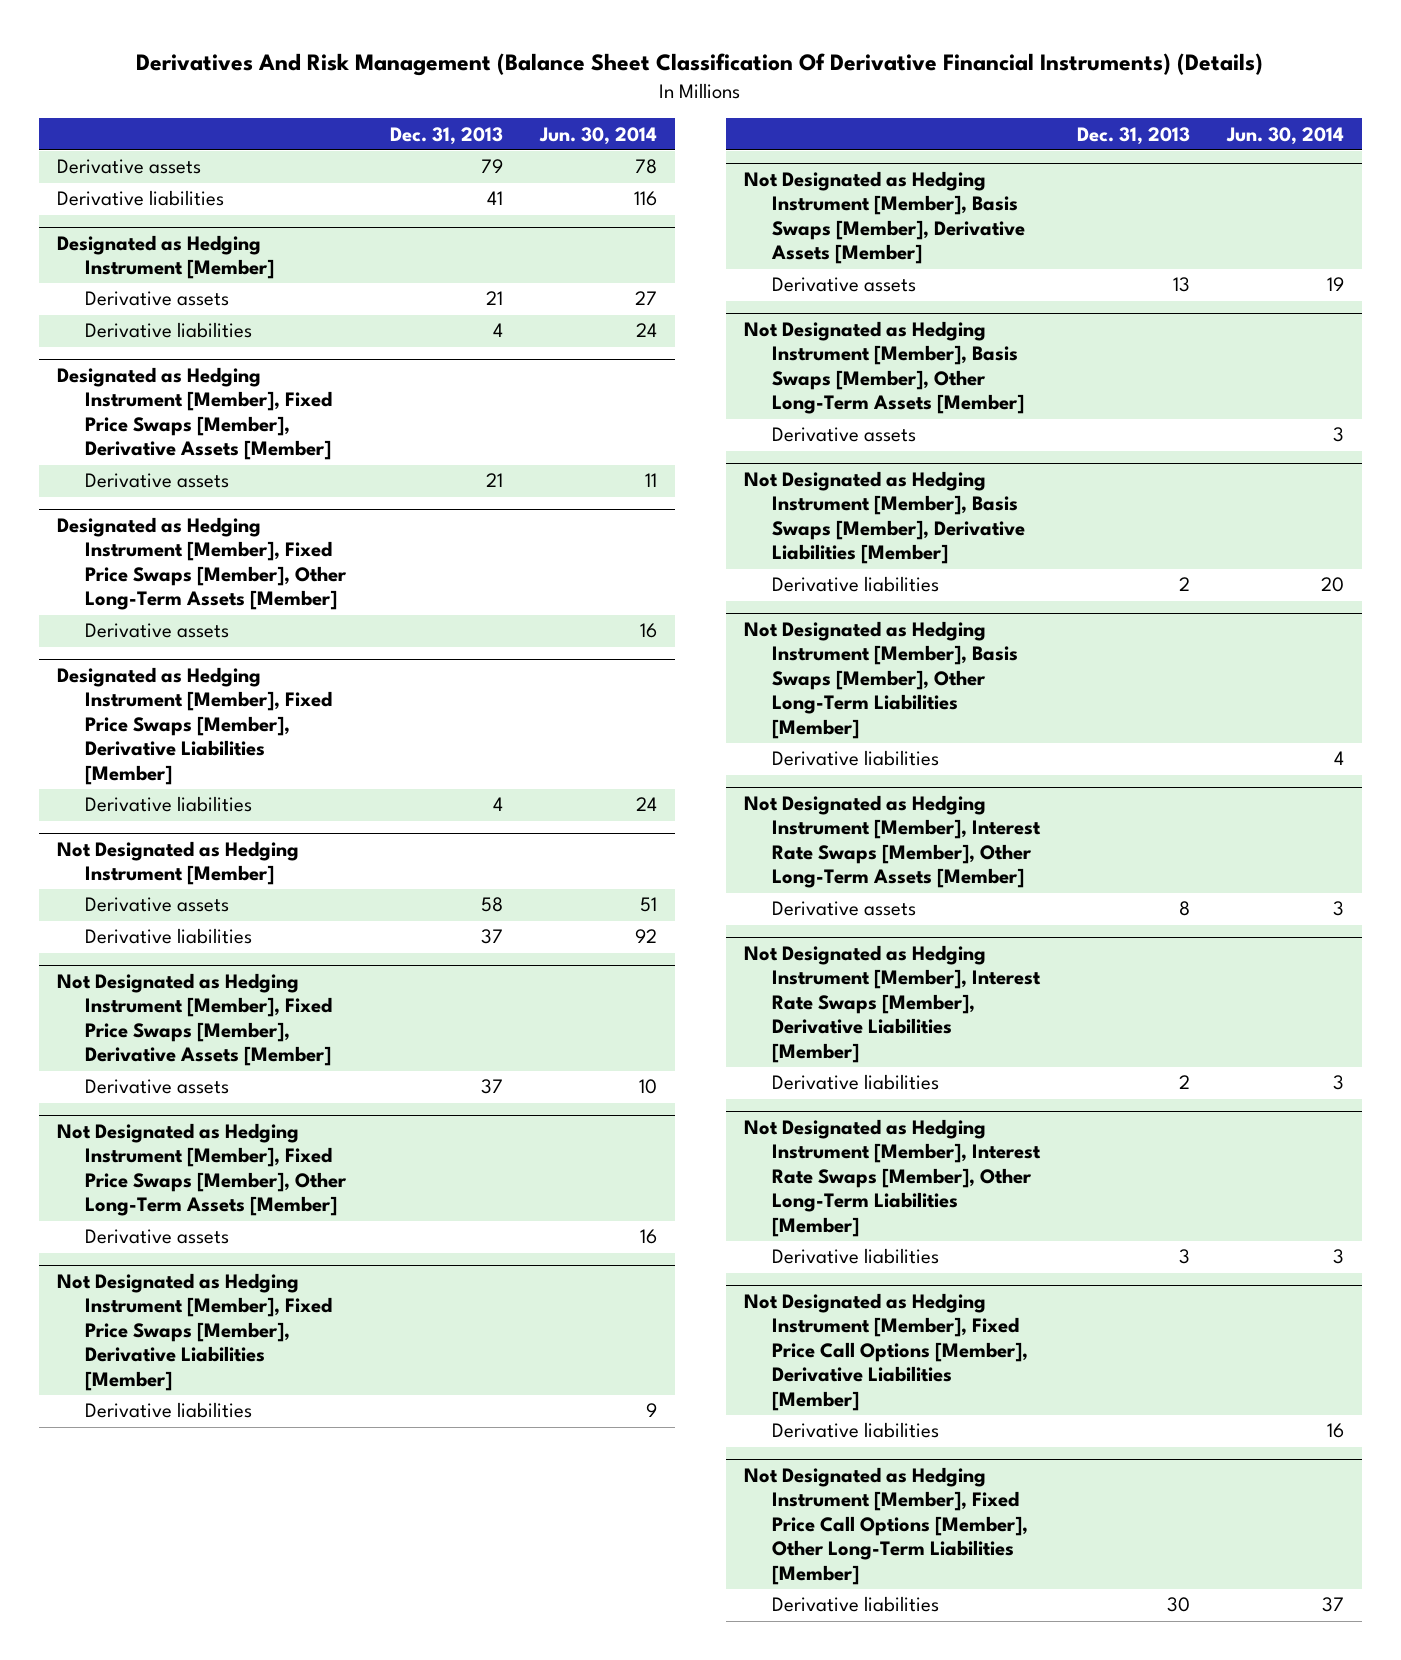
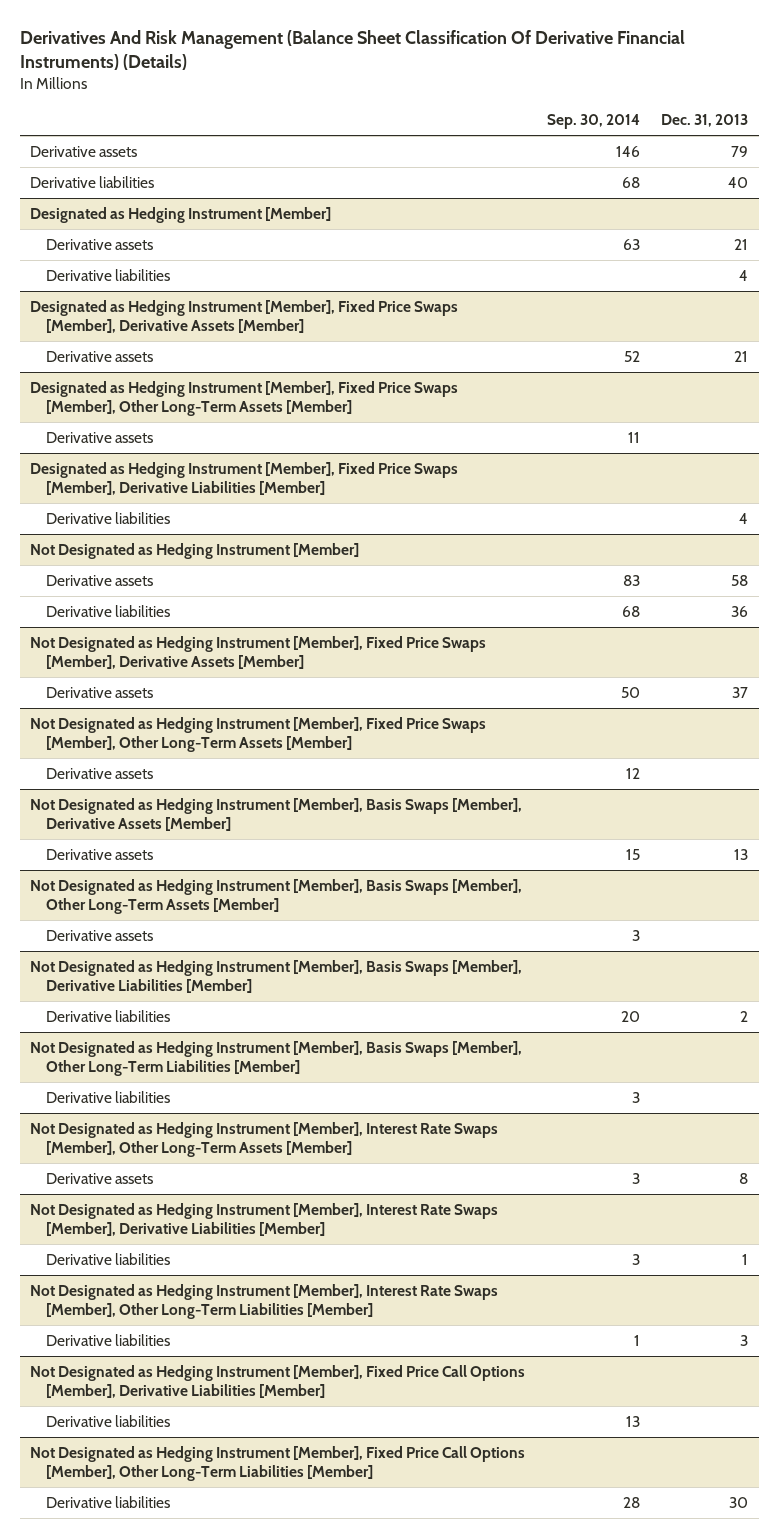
[538,126,657,145] Jun. 30, 2014 -> none
none -> [546,114,640,130] Sep. 30, 2014
[486,191,503,206] 41 -> [728,177,749,189] 40
[480,929,503,945] 37 -> [731,606,749,618] 36
[57,1272,332,1392] Not Designated as Hedging Instrument [Member], Fixed Price Swaps [Member], Derivative Liabilities [Member] -> none
[84,1402,252,1419] Derivative liabilities -> none
[1178,1075,1190,1090] 2 -> [742,1254,749,1266] 1

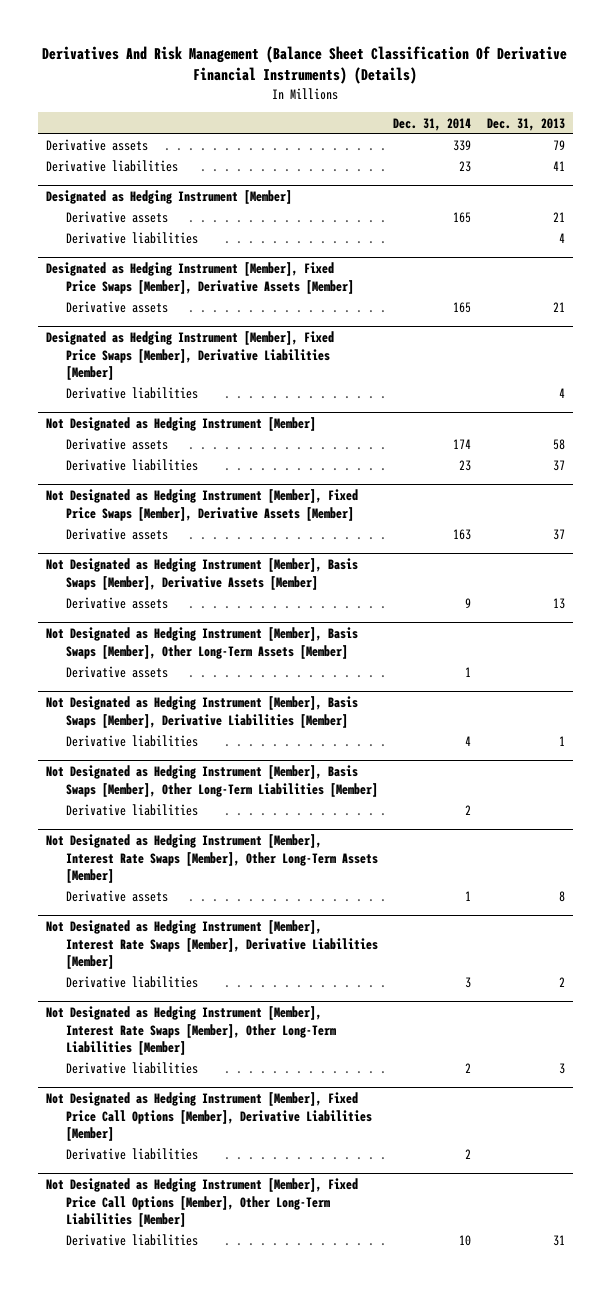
[546,114,640,130] Sep. 30, 2014 -> none
none -> [393,117,472,131] Dec. 31, 2014
[728,177,749,189] 40 -> [552,161,565,172] 41
[30,381,459,416] Designated as Hedging Instrument [Member], Fixed Price Swaps [Member], Other Long-Term Assets [Member] -> none
[45,432,153,444] Derivative assets -> none
[731,606,749,618] 36 -> [552,460,565,472] 37
[30,717,487,752] Not Designated as Hedging Instrument [Member], Fixed Price Swaps [Member], Other Long-Term Assets [Member] -> none
[45,768,153,780] Derivative assets -> none
[740,1011,749,1023] 2 -> [558,736,565,747] 1
[742,1254,749,1266] 1 -> [558,977,565,988] 2
[729,1497,749,1509] 30 -> [552,1235,565,1247] 31

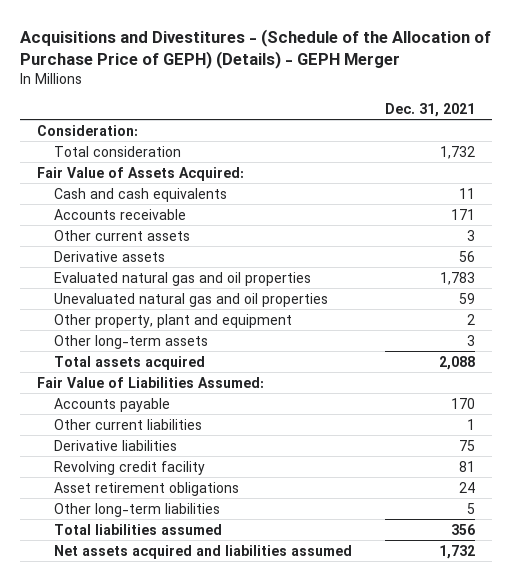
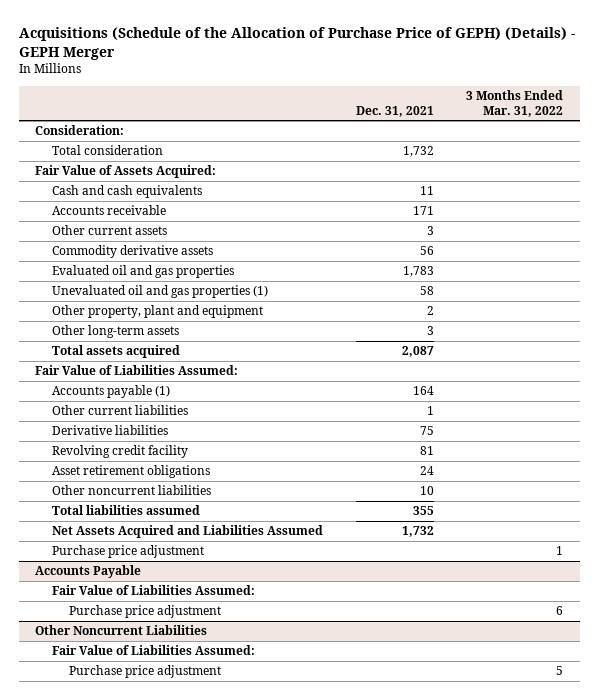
[20,28,492,69] Acquisitions and Divestitures - (Schedule of the Allocation of Purchase Price of GEPH) (Details) - GEPH Merger -> [18,26,575,60] Acquisitions (Schedule of the Allocation of Purchase Price of GEPH) (Details) - GEPH Merger
none -> [466,89,564,117] 3 Months Ended Mar. 31, 2022
[53,250,165,262] Derivative assets -> [52,245,214,259] Commodity derivative assets
[53,271,311,286] Evaluated natural gas and oil properties -> [52,265,235,279] Evaluated oil and gas properties
[53,292,328,307] Unevaluated natural gas and oil properties -> [52,285,269,299] Unevaluated oil and gas properties (1)
[459,292,476,304] 59 -> [419,286,434,296] 58
[439,355,476,370] 2,088 -> [401,346,434,358] 2,087
[53,397,170,412] Accounts payable -> [52,385,171,399] Accounts payable (1)
[451,397,476,409] 170 -> [412,386,434,396] 164
[53,502,220,517] Other long-term liabilities -> [52,485,212,496] Other noncurrent liabilities
[467,502,476,514] 5 -> [419,486,434,496] 10
[451,523,476,535] 356 -> [412,506,434,516] 355
[53,544,352,559] Net assets acquired and liabilities assumed -> [52,525,324,539] Net Assets Acquired and Liabilities Assumed
none -> [52,545,205,559] Purchase price adjustment
none -> [35,565,142,579] Accounts Payable
none -> [52,585,256,596] Fair Value of Liabilities Assumed:
none -> [68,605,221,619] Purchase price adjustment
none -> [35,625,208,636] Other Noncurrent Liabilities
none -> [52,645,256,656] Fair Value of Liabilities Assumed:
none -> [68,665,221,679] Purchase price adjustment

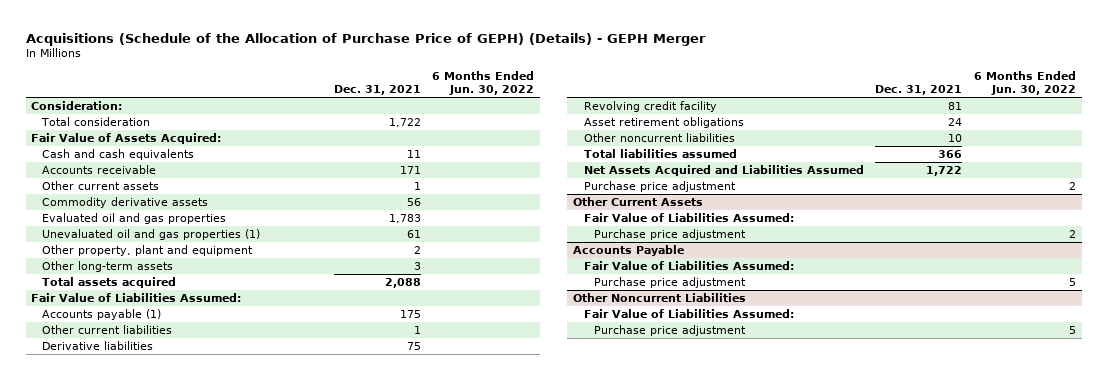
[466,89,564,117] 3 Months Ended Mar. 31, 2022 -> none
none -> [432,71,535,96] 6 Months Ended Jun. 30, 2022
[402,146,434,158] 1,732 -> [388,117,421,127] 1,722
[426,226,434,236] 3 -> [413,181,421,190] 1
[419,286,434,296] 58 -> [406,229,421,238] 61
[401,346,434,358] 2,087 -> [384,277,421,288] 2,088
[412,386,434,396] 164 -> [399,309,421,318] 175
[412,506,434,516] 355 -> [938,149,963,158] 366
[401,526,434,538] 1,732 -> [926,165,963,176] 1,722
none -> [573,196,704,206] Other Current Assets
none -> [583,212,794,222] Fair Value of Liabilities Assumed:
none -> [594,228,747,240] Purchase price adjustment

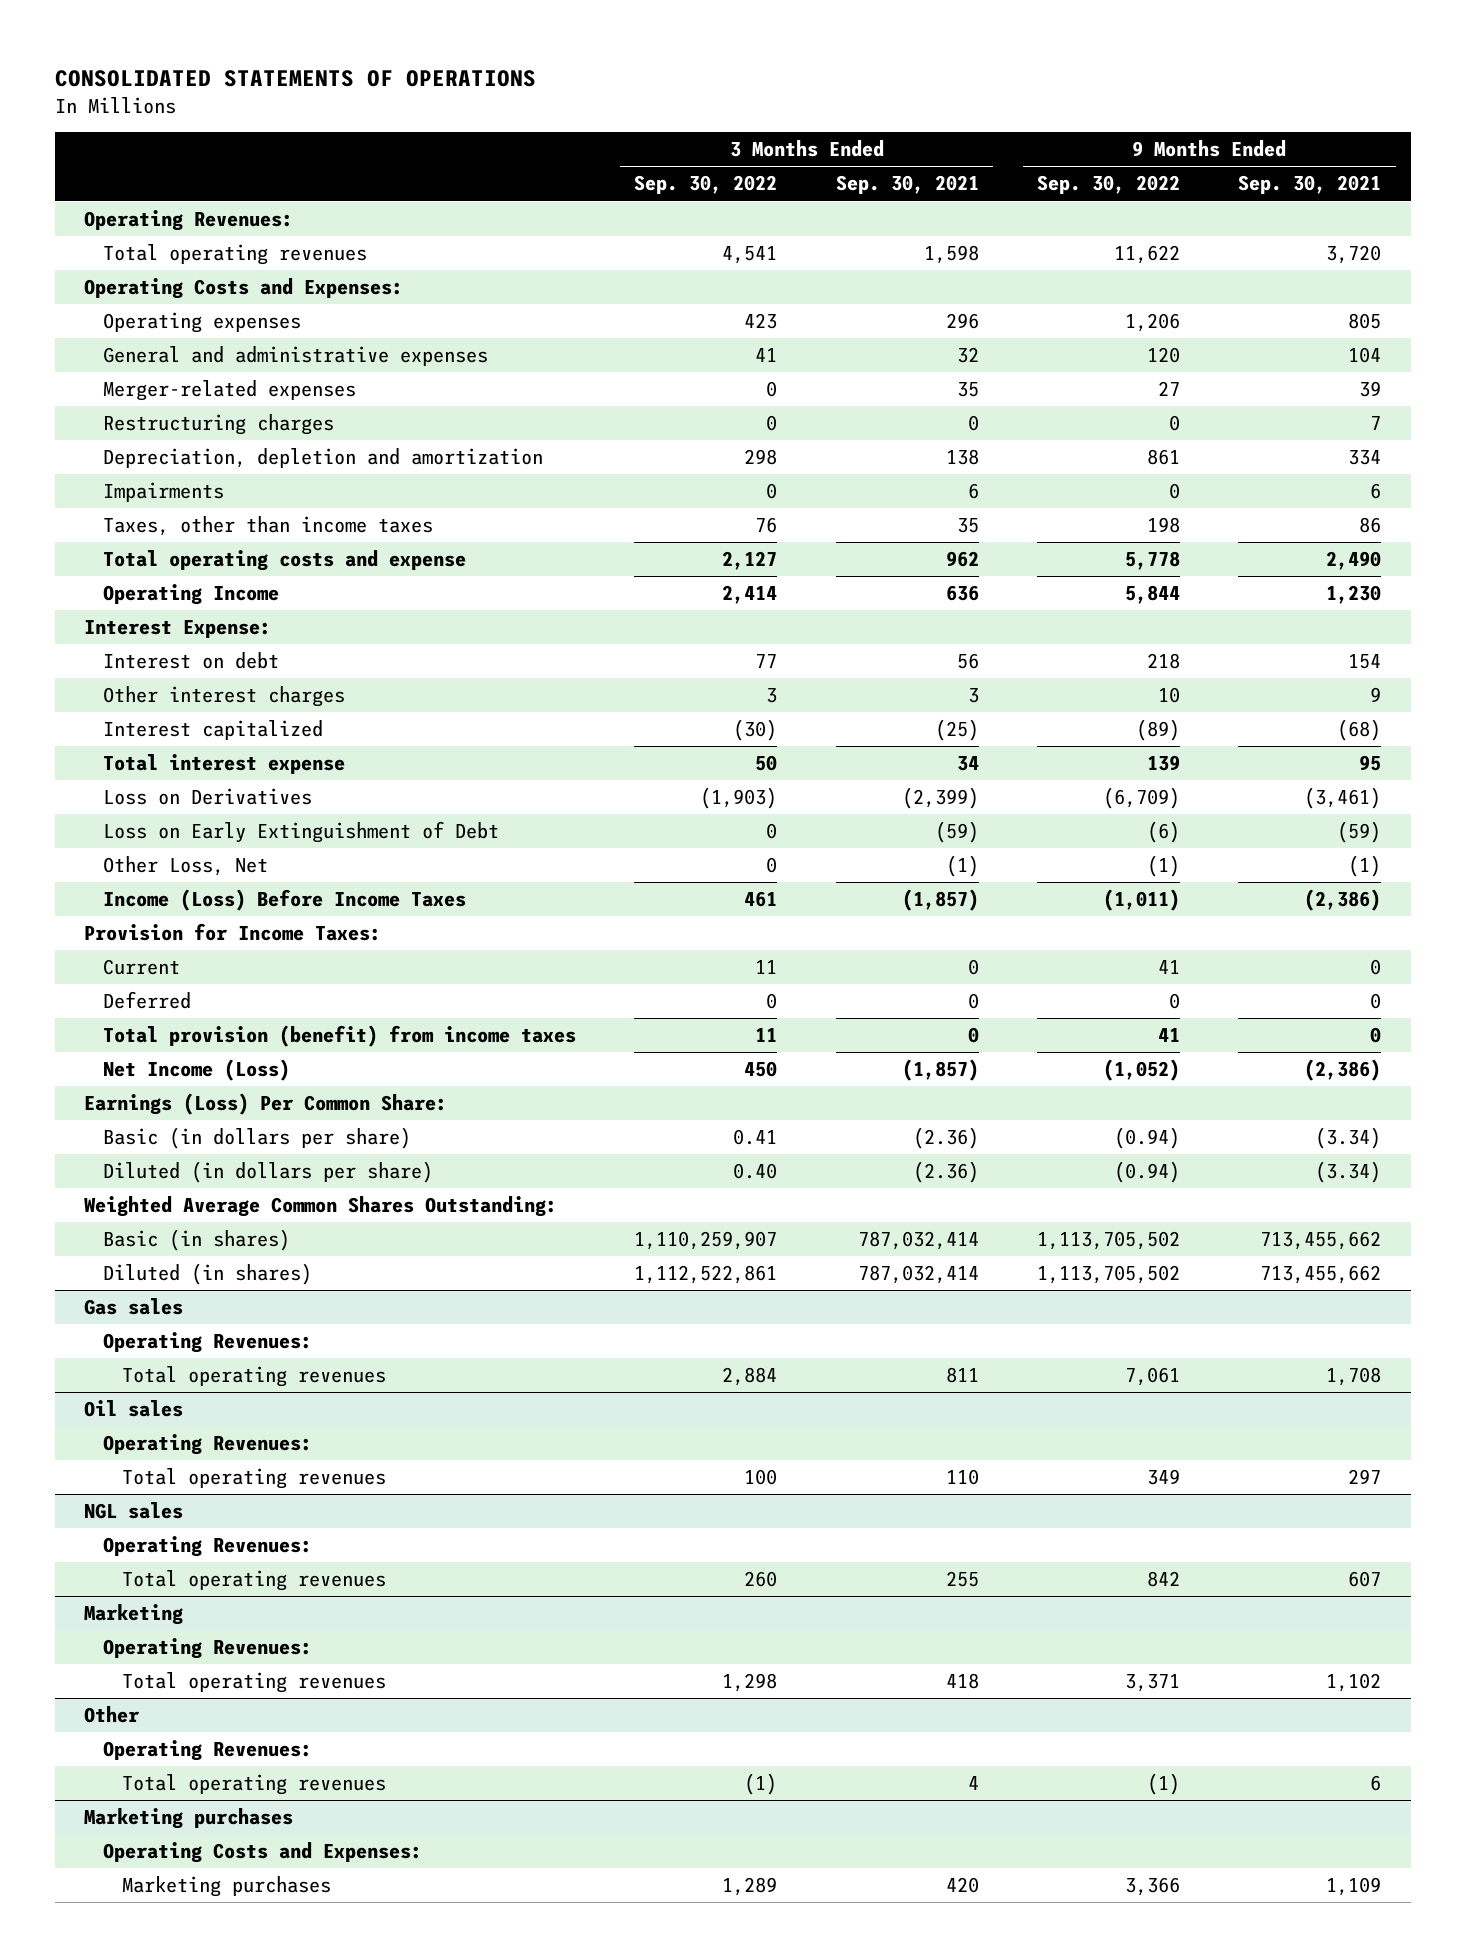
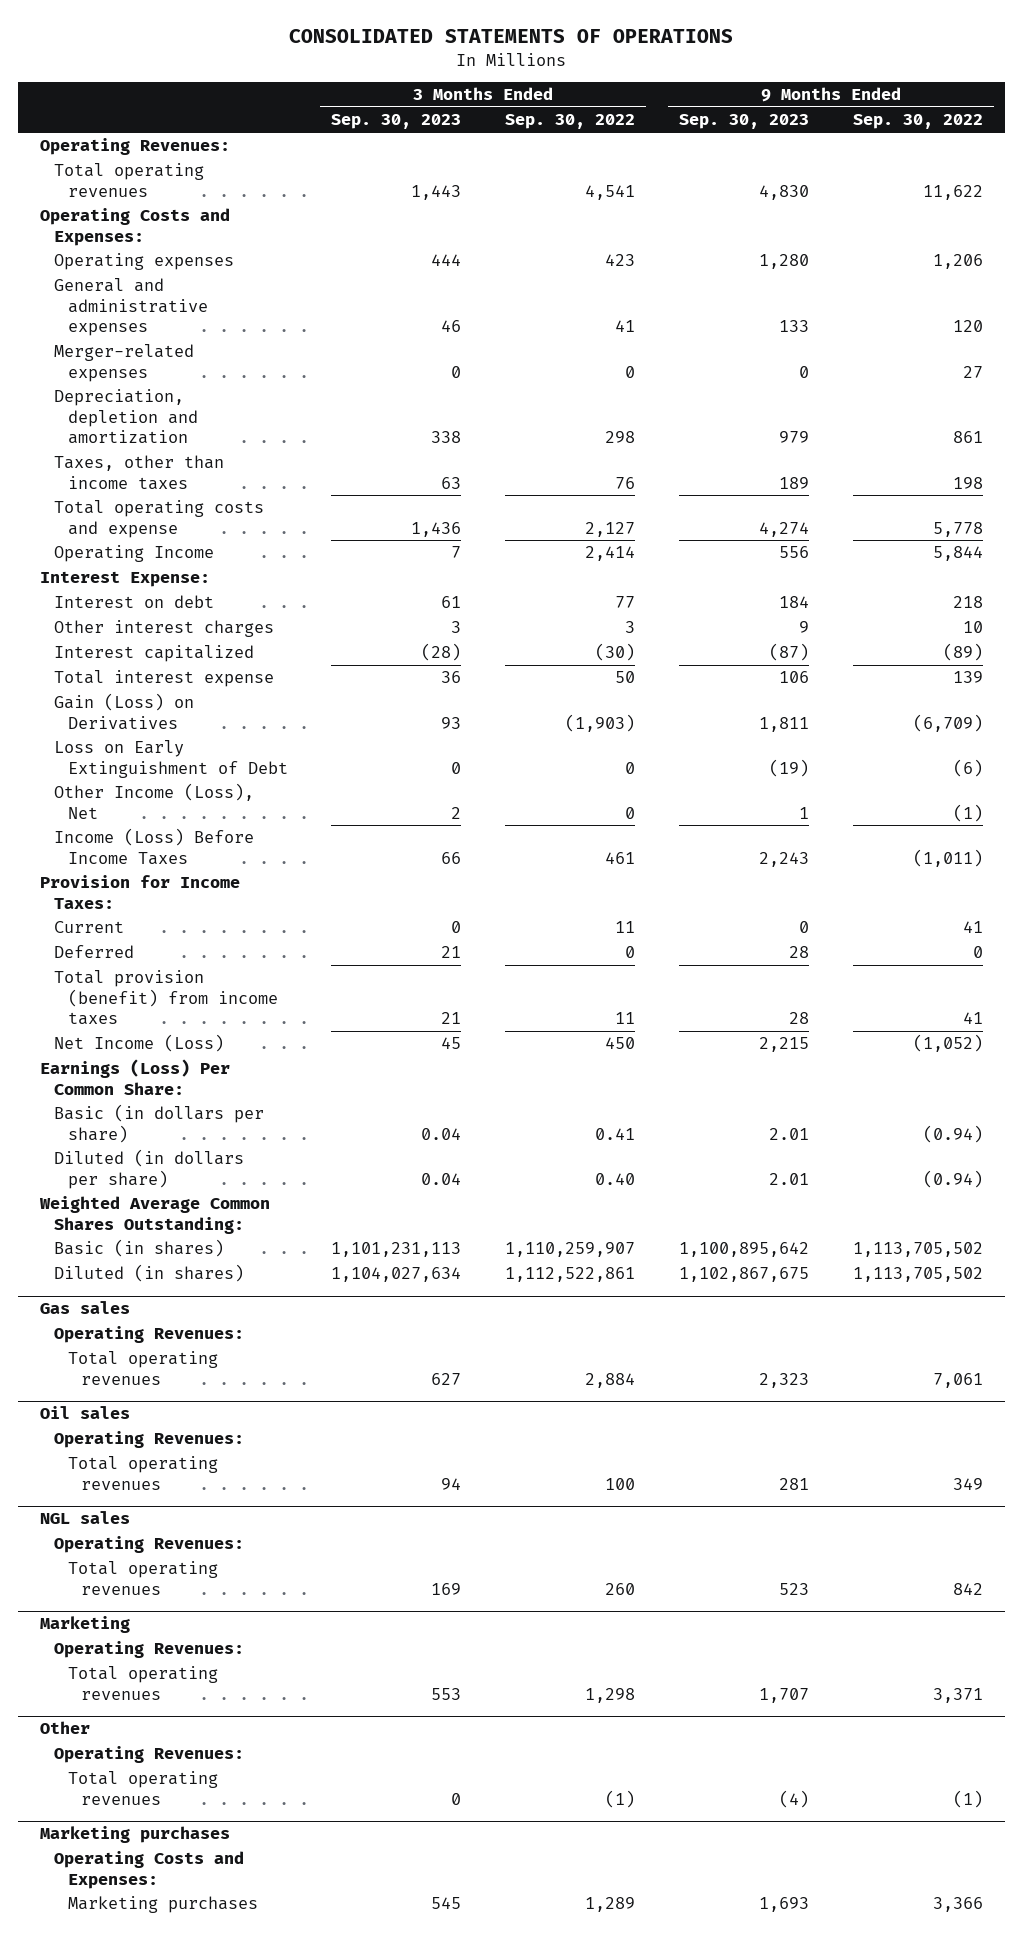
[835,175,979,195] Sep. 30, 2021 -> none
[1238,175,1382,195] Sep. 30, 2021 -> none
none -> [331,114,462,130] Sep. 30, 2023
none -> [678,114,809,130] Sep. 30, 2023
[103,413,335,435] Restructuring charges -> none
[103,481,225,502] Impairments -> none
[103,787,313,805] Loss on Derivatives -> [53,693,194,730] Gain (Loss) on Derivatives
[103,855,269,876] Other Loss, Net -> [53,783,254,819] Other Income (Loss), Net

